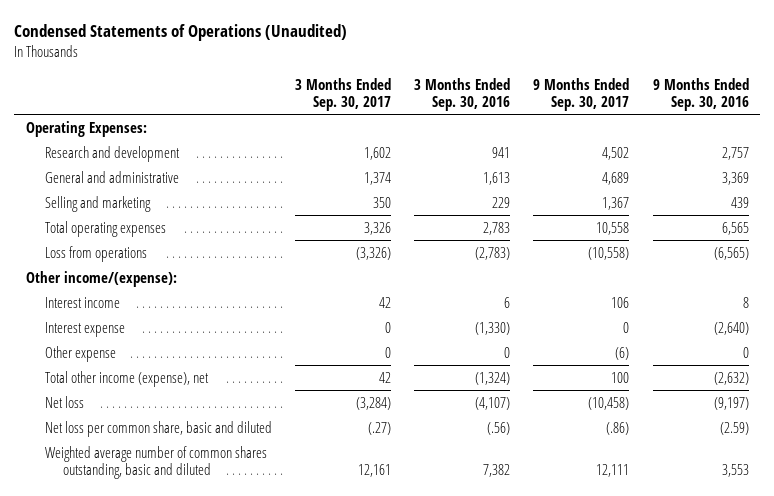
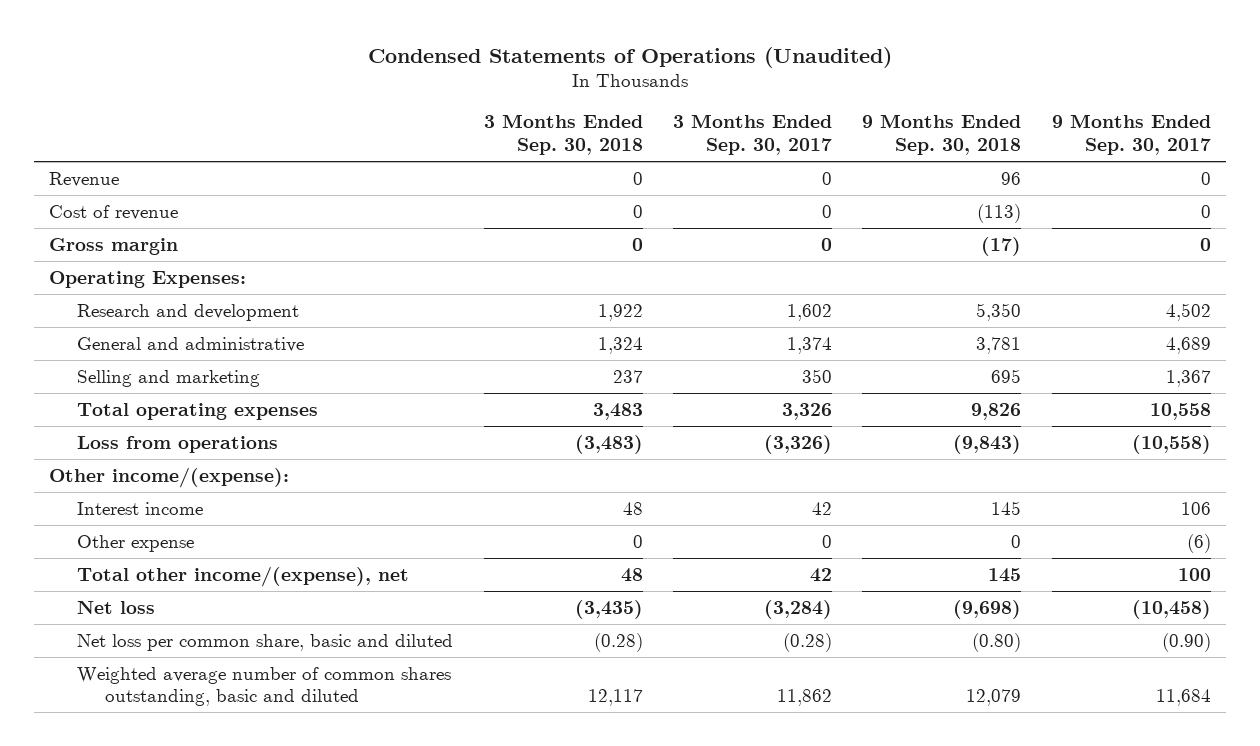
[414,77,511,111] 3 Months Ended Sep. 30, 2016 -> none
[652,77,749,111] 9 Months Ended Sep. 30, 2016 -> none
none -> [483,114,643,156] 3 Months Ended Sep. 30, 2018
none -> [862,114,1022,156] 9 Months Ended Sep. 30, 2018
none -> [49,171,120,187] Revenue
none -> [49,204,179,220] Cost of revenue
none -> [49,237,179,255] Gross margin
[44,321,125,337] Interest expense -> none
[44,370,209,387] Total other income (expense), net -> [77,565,410,587] Total other income/(expense), net
[367,421,391,435] (.27) -> [782,632,832,652] (0.28)
[606,421,630,435] (.86) -> [1161,632,1211,652] (0.90)
[357,464,391,478] 12,161 -> [776,689,832,707] 11,862
[596,464,630,478] 12,111 -> [1155,689,1211,707] 11,684

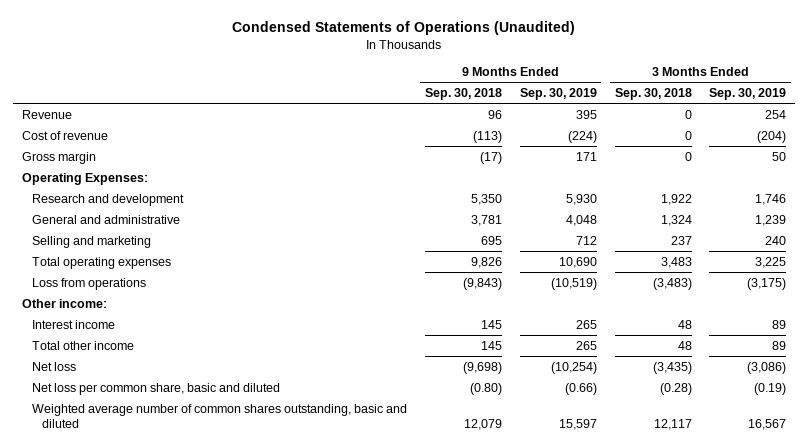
[672,114,832,156] 3 Months Ended Sep. 30, 2017 -> none
[1051,114,1211,156] 9 Months Ended Sep. 30, 2017 -> none
none -> [519,88,597,101] Sep. 30, 2019
none -> [709,88,787,101] Sep. 30, 2019
[49,466,290,488] Other income/(expense): -> [22,298,108,308] Other income:
[77,534,195,552] Other expense -> none
[77,565,410,587] Total other income/(expense), net -> [32,340,135,350] Total other income

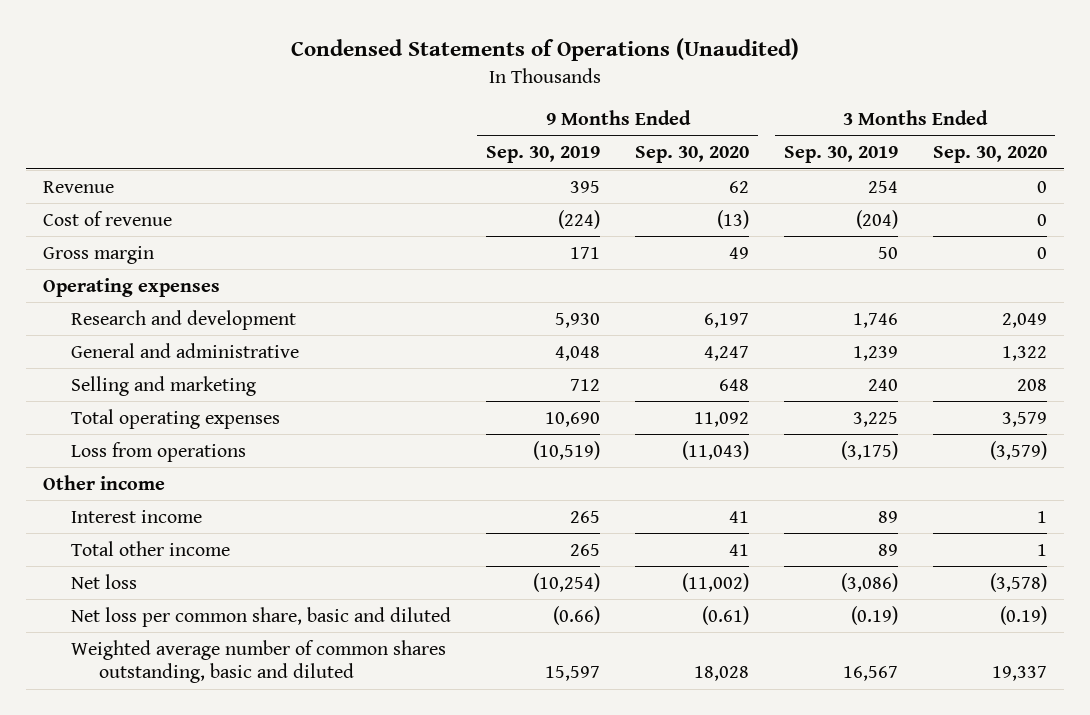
[424,88,502,101] Sep. 30, 2018 -> none
[614,88,692,101] Sep. 30, 2018 -> none
none -> [634,146,749,164] Sep. 30, 2020
none -> [932,146,1047,164] Sep. 30, 2020
[22,172,149,185] Operating Expenses: -> [43,277,221,297] Operating expenses
[22,298,108,308] Other income: -> [43,474,166,490] Other income

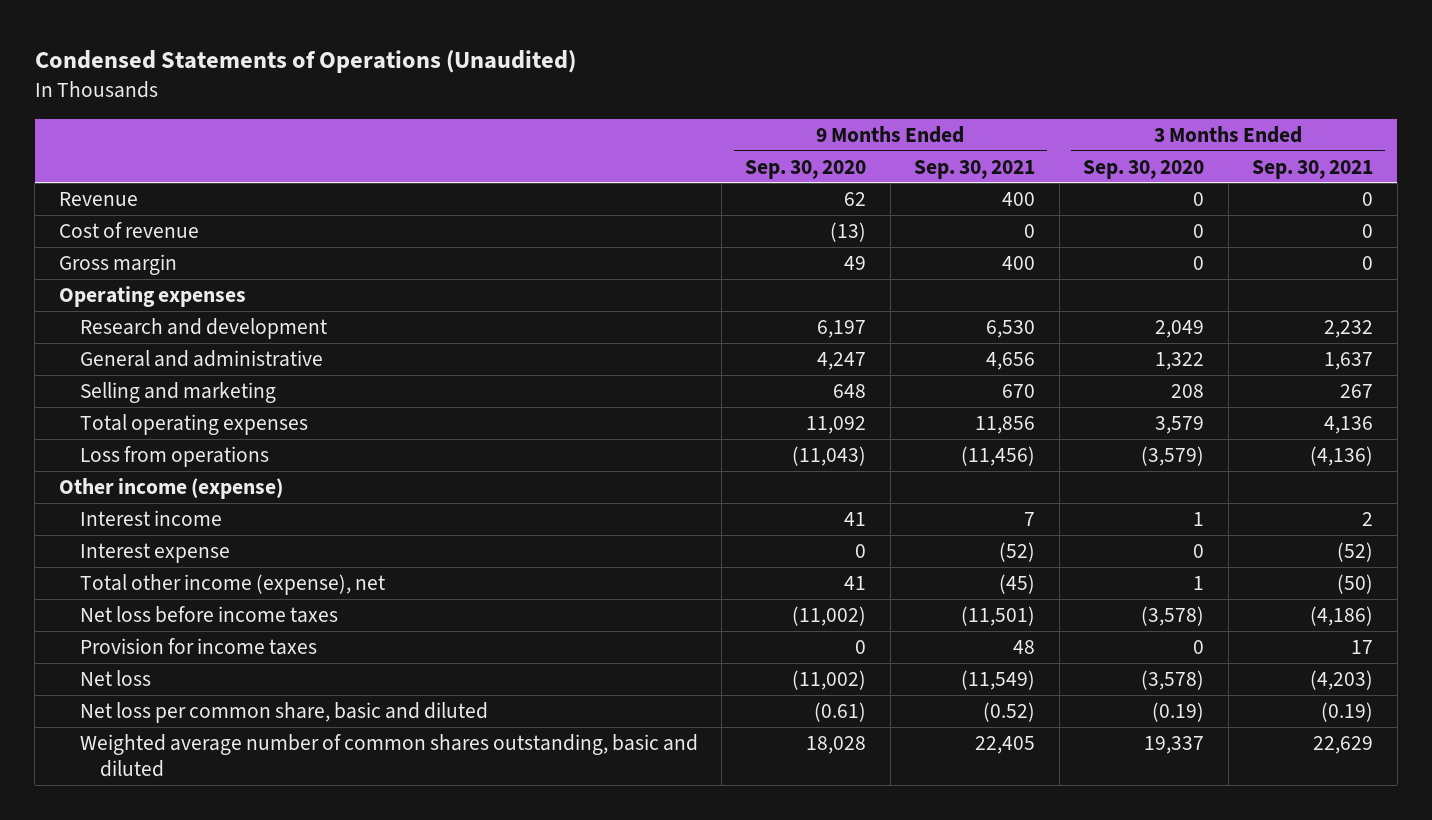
[486,146,601,164] Sep. 30, 2019 -> none
[783,146,898,164] Sep. 30, 2019 -> none
none -> [914,159,1036,179] Sep. 30, 2021
none -> [1252,159,1374,179] Sep. 30, 2021
[43,474,166,490] Other income -> [58,478,283,500] Other income (expense)
none -> [79,543,230,564] Interest expense
[71,540,231,556] Total other income -> [79,574,385,596] Total other income (expense), net
none -> [79,606,338,624] Net loss before income taxes
none -> [79,638,317,656] Provision for income taxes

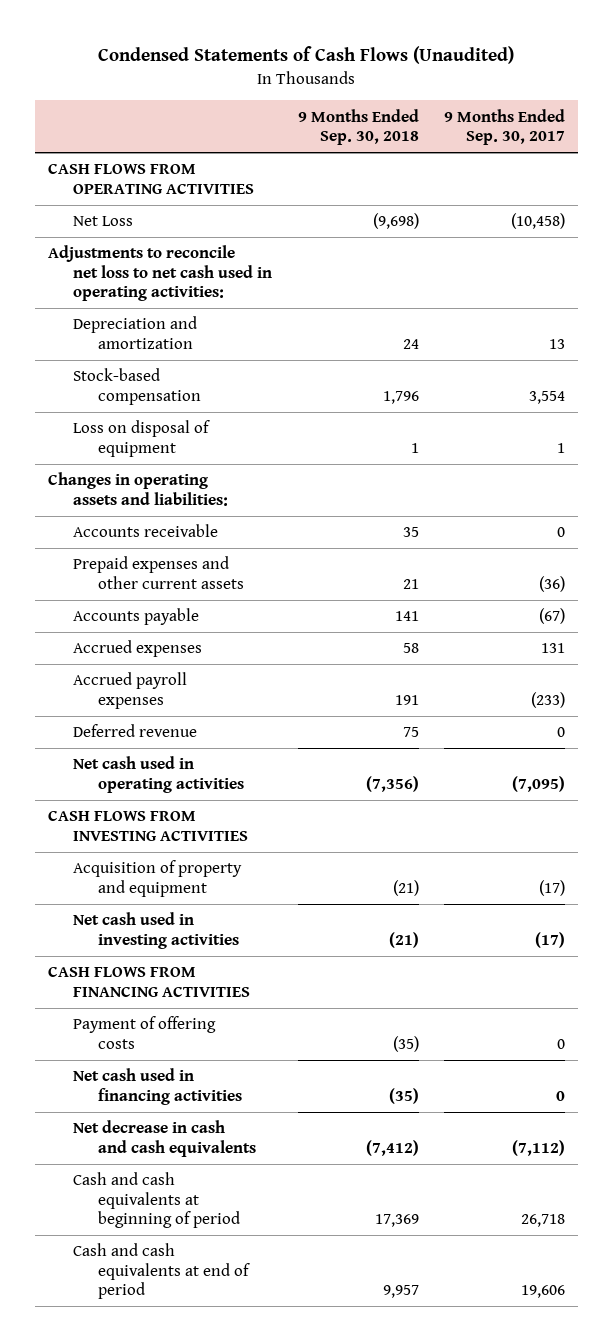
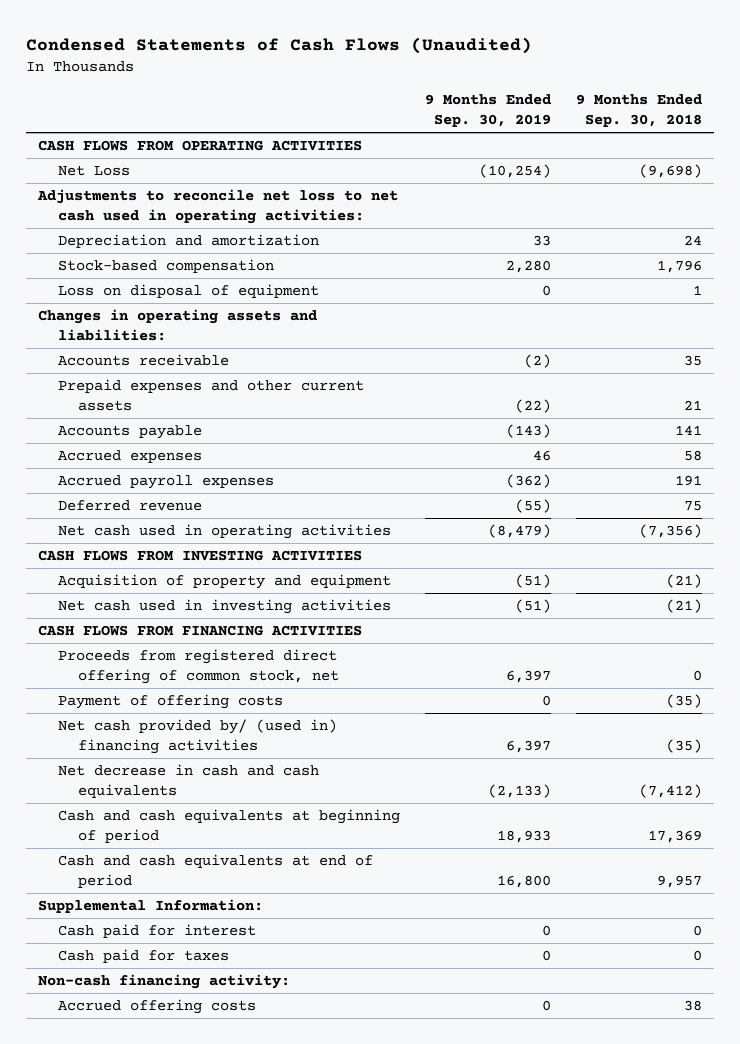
[443,108,565,146] 9 Months Ended Sep. 30, 2017 -> none
none -> [424,94,551,128] 9 Months Ended Sep. 30, 2019
none -> [58,649,340,685] Proceeds from registered direct offering of common stock, net
[73,1068,243,1105] Net cash used in financing activities -> [58,719,338,755] Net cash provided by/ (used in) financing activities
none -> [38,899,264,914] Supplemental Information:
none -> [58,924,257,939] Cash paid for interest
none -> [58,949,230,964] Cash paid for taxes
none -> [38,974,291,990] Non-cash financing activity:
none -> [58,999,257,1015] Accrued offering costs

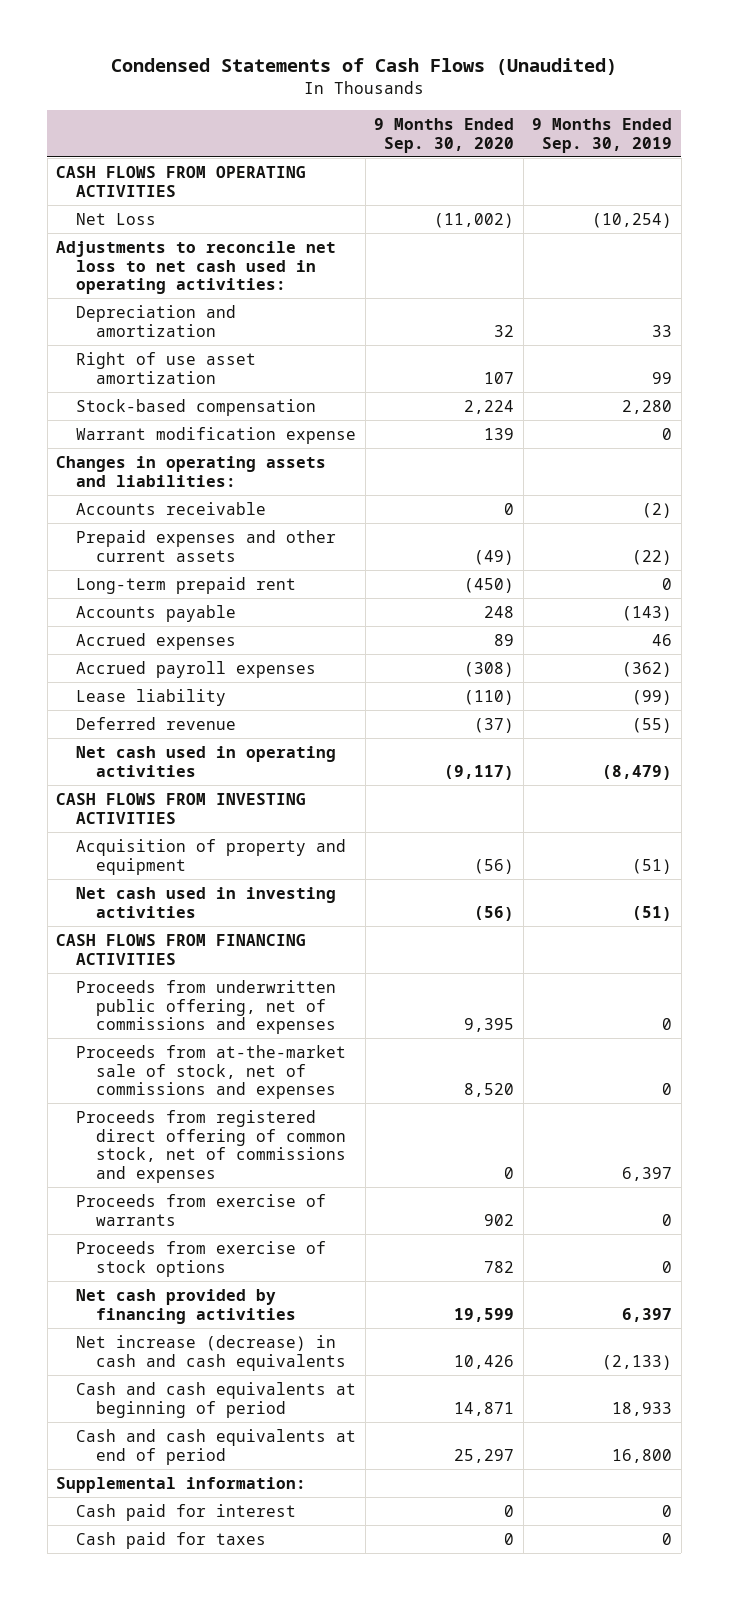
[575,94,702,128] 9 Months Ended Sep. 30, 2018 -> none
none -> [374,118,515,153] 9 Months Ended Sep. 30, 2020
none -> [76,351,257,384] Right of use asset amortization
[58,284,320,299] Loss on disposal of equipment -> none
none -> [76,426,357,444] Warrant modification expense
none -> [76,576,297,594] Long-term prepaid rent
none -> [76,688,227,706] Lease liability
[58,694,284,710] Payment of offering costs -> none
none -> [76,979,337,1035] Proceeds from underwritten public offering, net of commissions and expenses
none -> [76,1044,347,1100] Proceeds from at-the-market sale of stock, net of commissions and expenses
[58,649,340,685] Proceeds from registered direct offering of common stock, net -> [76,1109,347,1183] Proceeds from registered direct offering of common stock, net of commissions and expenses
none -> [76,1193,327,1226] Proceeds from exercise of warrants
none -> [76,1240,327,1277] Proceeds from exercise of stock options
[58,719,338,755] Net cash provided by/ (used in) financing activities -> [76,1288,297,1324] Net cash provided by financing activities
[58,764,320,799] Net decrease in cash and cash equivalents -> [76,1334,347,1371] Net increase (decrease) in cash and cash equivalents
[38,899,264,914] Supplemental Information: -> [56,1476,307,1493] Supplemental information:
[38,974,291,990] Non-cash financing activity: -> none
[58,999,257,1015] Accrued offering costs -> none

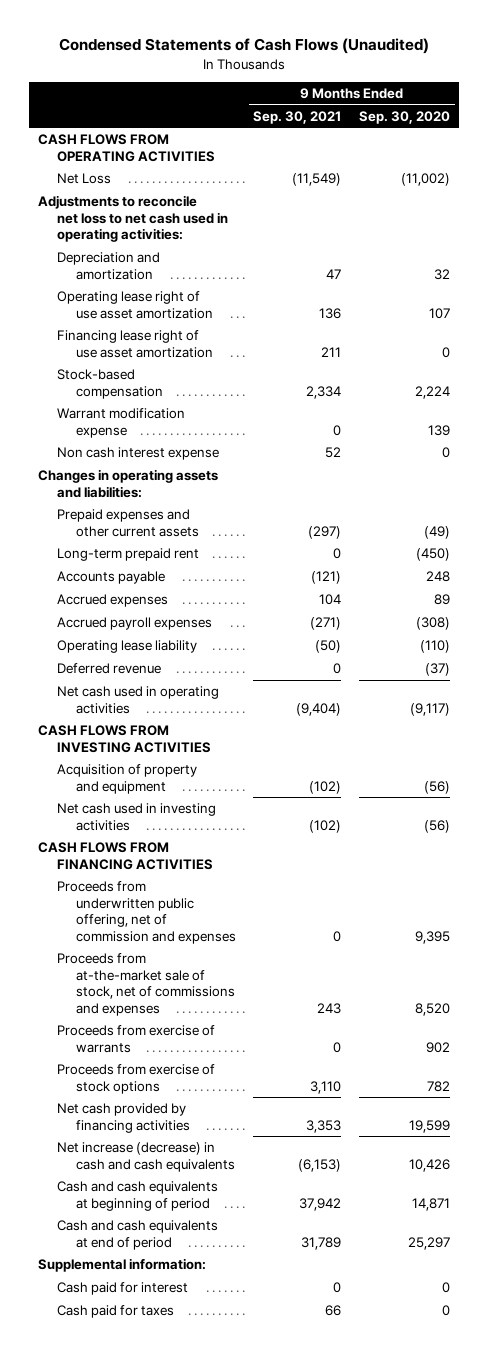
[532,118,673,153] 9 Months Ended Sep. 30, 2019 -> none
none -> [253,110,342,124] Sep. 30, 2021
[76,351,257,384] Right of use asset amortization -> [56,291,213,319] Operating lease right of use asset amortization
none -> [56,330,213,358] Financing lease right of use asset amortization
none -> [56,447,219,461] Non cash interest expense
[76,501,267,515] Accounts receivable -> none
[76,688,227,706] Lease liability -> [56,640,197,654] Operating lease liability
[76,979,337,1035] Proceeds from underwritten public offering, net of commissions and expenses -> [56,881,236,944] Proceeds from underwritten public offering, net of commission and expenses
[76,1109,347,1183] Proceeds from registered direct offering of common stock, net of commissions and expenses -> none

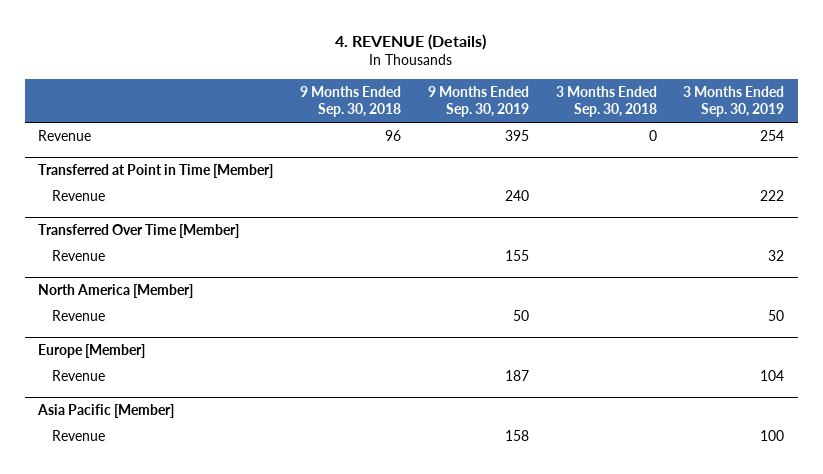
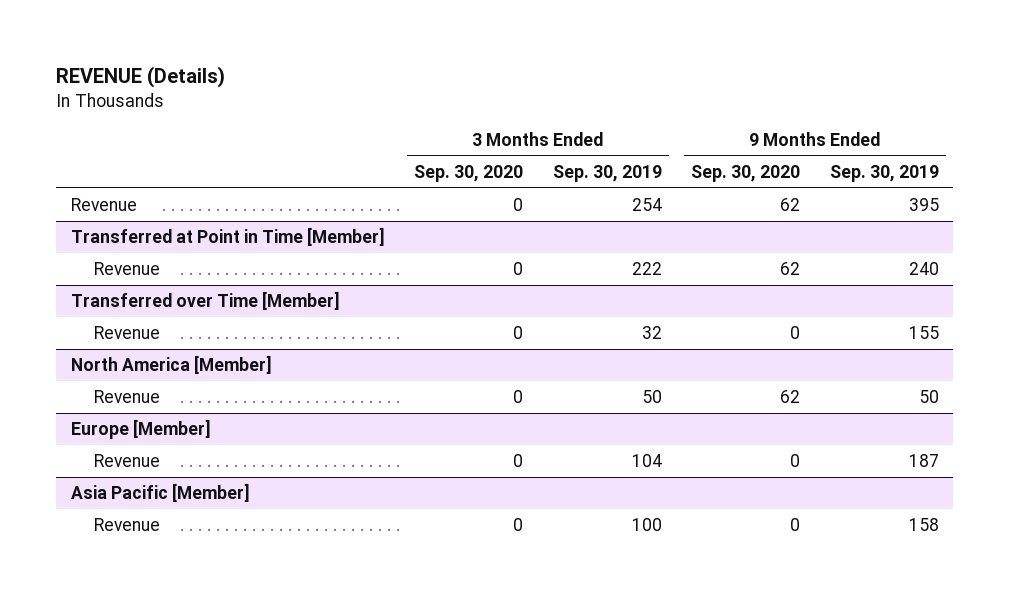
[335,33,487,50] 4. REVENUE (Details) -> [56,66,226,89] REVENUE (Details)
[300,86,402,118] 9 Months Ended Sep. 30, 2018 -> none
[555,86,657,118] 3 Months Ended Sep. 30, 2018 -> none
none -> [414,164,524,182] Sep. 30, 2020
none -> [691,164,801,182] Sep. 30, 2020
[38,224,240,239] Transferred Over Time [Member] -> [71,291,341,311] Transferred over Time [Member]

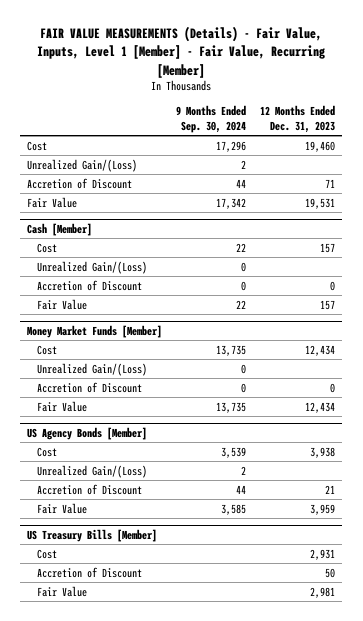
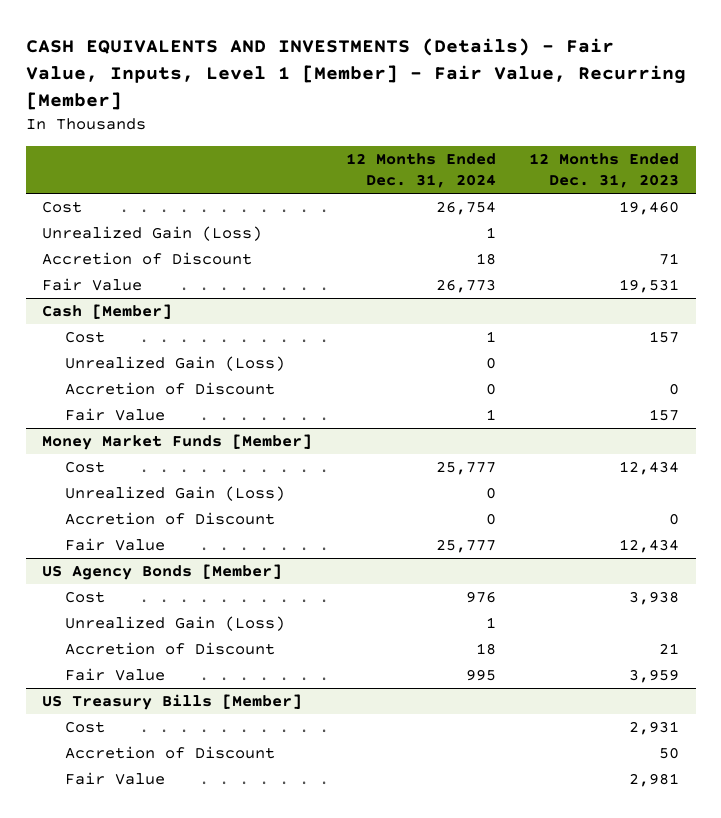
[37,26,326,78] FAIR VALUE MEASUREMENTS (Details) - Fair Value, Inputs, Level 1 [Member] - Fair Value, Recurring [Member] -> [25,38,686,110] CASH EQUIVALENTS AND INVESTMENTS (Details) - Fair Value, Inputs, Level 1 [Member] - Fair Value, Recurring [Member]
[176,105,247,133] 9 Months Ended Sep. 30, 2024 -> none
none -> [345,153,496,189] 12 Months Ended Dec. 31, 2024
[27,158,138,172] Unrealized Gain/(Loss) -> [42,226,263,242] Unrealized Gain (Loss)
[37,260,148,274] Unrealized Gain/(Loss) -> [65,356,286,372] Unrealized Gain (Loss)
[37,362,148,376] Unrealized Gain/(Loss) -> [65,486,286,502] Unrealized Gain (Loss)
[37,464,148,478] Unrealized Gain/(Loss) -> [65,616,286,632] Unrealized Gain (Loss)

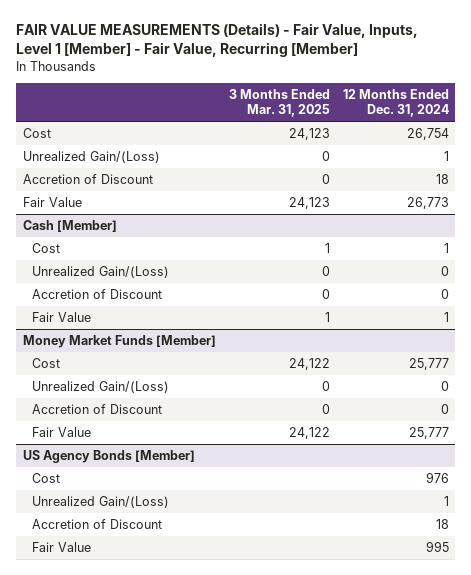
[25,38,686,110] CASH EQUIVALENTS AND INVESTMENTS (Details) - Fair Value, Inputs, Level 1 [Member] - Fair Value, Recurring [Member] -> [16,23,419,58] FAIR VALUE MEASUREMENTS (Details) - Fair Value, Inputs, Level 1 [Member] - Fair Value, Recurring [Member]
[529,153,680,189] 12 Months Ended Dec. 31, 2023 -> none
none -> [228,89,330,117] 3 Months Ended Mar. 31, 2025
[42,226,263,242] Unrealized Gain (Loss) -> [22,151,160,164] Unrealized Gain/(Loss)
[65,356,286,372] Unrealized Gain (Loss) -> [31,266,169,279] Unrealized Gain/(Loss)
[65,486,286,502] Unrealized Gain (Loss) -> [31,381,169,394] Unrealized Gain/(Loss)
[65,616,286,632] Unrealized Gain (Loss) -> [31,496,169,509] Unrealized Gain/(Loss)
[42,694,303,711] US Treasury Bills [Member] -> none
[65,721,106,734] Cost -> none
[65,746,276,760] Accretion of Discount -> none
[65,772,166,786] Fair Value -> none

